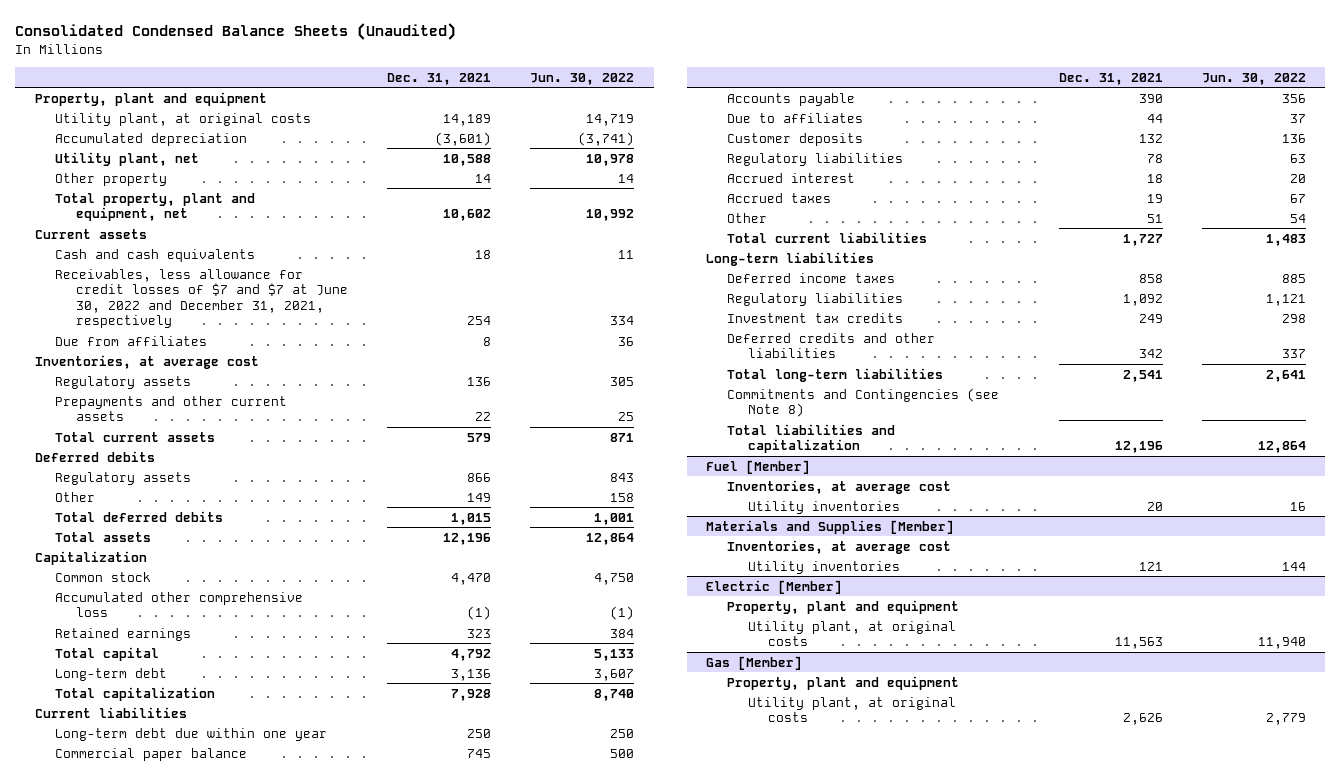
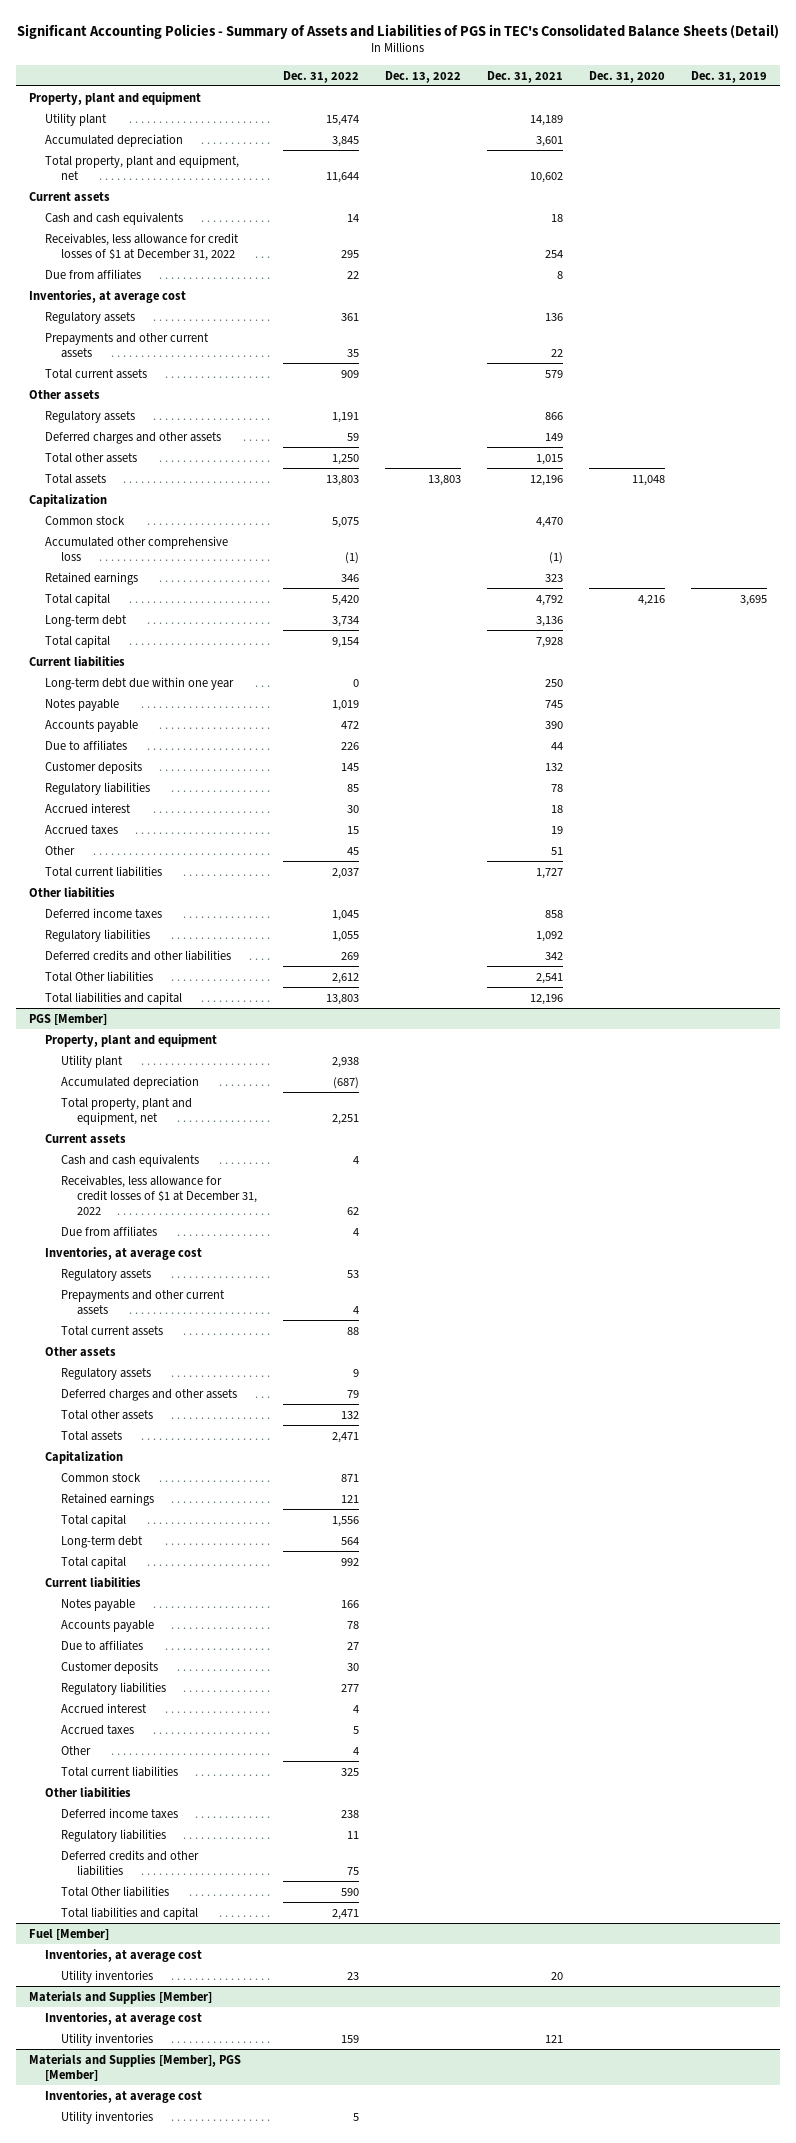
[15,22,457,40] Consolidated Condensed Balance Sheets (Unaudited) -> [16,23,779,39] Significant Accounting Policies - Summary of Assets and Liabilities of PGS in TEC's Consolidated Balance Sheets (Detail)
[530,72,635,85] Jun. 30, 2022 -> none
none -> [283,70,360,83] Dec. 31, 2022
none -> [384,70,461,83] Dec. 13, 2022
none -> [588,70,665,83] Dec. 31, 2020
none -> [690,70,767,83] Dec. 31, 2019
[55,151,200,166] Utility plant, net -> none
[55,172,168,186] Other property -> none
[55,112,312,126] Utility plant, at original costs -> [45,112,108,126] Utility plant
[435,131,492,146] (3,601) -> [535,135,563,147] 3,601
[55,268,349,329] Receivables, less allowance for credit losses of $7 and $7 at June 30, 2022 and December 31, 2021, respectively -> [45,232,240,261] Receivables, less allowance for credit losses of $1 at December 31, 2022
[34,450,155,462] Deferred debits -> [29,389,101,400] Other assets
[55,491,96,502] Other -> [45,431,222,444] Deferred charges and other assets
[55,510,224,522] Total deferred debits -> [45,452,138,463] Total other assets
[55,686,216,701] Total capitalization -> [45,634,111,648] Total capital
[55,747,248,761] Commercial paper balance -> [45,698,120,711] Notes payable
[706,251,875,266] Long-term liabilities -> none
none -> [29,886,116,898] Other liabilities
[726,312,903,323] Investment tax credits -> none
[726,387,999,418] Commitments and Contingencies (see Note 8) -> none
[726,367,943,382] Total long-term liabilities -> [45,970,154,982] Total Other liabilities
[726,423,895,454] Total liabilities and capitalization -> [45,991,183,1005] Total liabilities and capital
none -> [29,1013,108,1025] PGS [Member]
none -> [45,1033,218,1047] Property, plant and equipment
none -> [61,1054,124,1068] Utility plant
none -> [61,1075,200,1089] Accumulated depreciation
none -> [61,1097,193,1125] Total property, plant and equipment, net
none -> [45,1133,127,1144] Current assets
none -> [61,1153,200,1167] Cash and cash equivalents
none -> [61,1174,258,1215] Receivables, less allowance for credit losses of $1 at December 31, 2022
none -> [61,1225,158,1237] Due from affiliates
none -> [45,1246,203,1260] Inventories, at average cost
none -> [61,1268,152,1281] Regulatory assets
none -> [61,1289,226,1315] Prepayments and other current assets
none -> [61,1325,164,1336] Total current assets
none -> [45,1346,117,1357] Other assets
none -> [61,1367,152,1380] Regulatory assets
none -> [61,1388,238,1401] Deferred charges and other assets
none -> [61,1409,154,1420] Total other assets
none -> [61,1430,123,1441] Total assets
none -> [45,1450,124,1464] Capitalization
none -> [61,1472,142,1482] Common stock
none -> [61,1492,155,1506] Retained earnings
none -> [61,1513,127,1527] Total capital
none -> [61,1535,144,1548] Long-term debt
none -> [61,1555,127,1569] Total capital
none -> [45,1576,142,1588] Current liabilities
none -> [61,1598,136,1611] Notes payable
none -> [61,1619,155,1632] Accounts payable
none -> [61,1639,144,1651] Due to affiliates
none -> [61,1660,159,1674] Customer deposits
none -> [61,1681,167,1695] Regulatory liabilities
none -> [61,1702,148,1714] Accrued interest
none -> [61,1724,135,1735] Accrued taxes
none -> [61,1745,92,1755] Other
none -> [61,1765,179,1777] Total current liabilities
none -> [45,1786,132,1798] Other liabilities
none -> [61,1807,179,1819] Deferred income taxes
none -> [61,1828,167,1842] Regulatory liabilities
none -> [61,1849,200,1876] Deferred credits and other liabilities
none -> [61,1885,170,1897] Total Other liabilities
none -> [61,1906,199,1920] Total liabilities and capital
[706,579,843,594] Electric [Member] -> none
[726,599,959,614] Property, plant and equipment -> none
[747,620,956,647] Utility plant, at original costs -> none
[706,655,803,670] Gas [Member] -> none
[726,675,959,690] Property, plant and equipment -> none
[747,696,956,723] Utility plant, at original costs -> none
none -> [29,2053,242,2081] Materials and Supplies [Member], PGS [Member]
none -> [45,2089,203,2103] Inventories, at average cost
none -> [61,2110,154,2124] Utility inventories

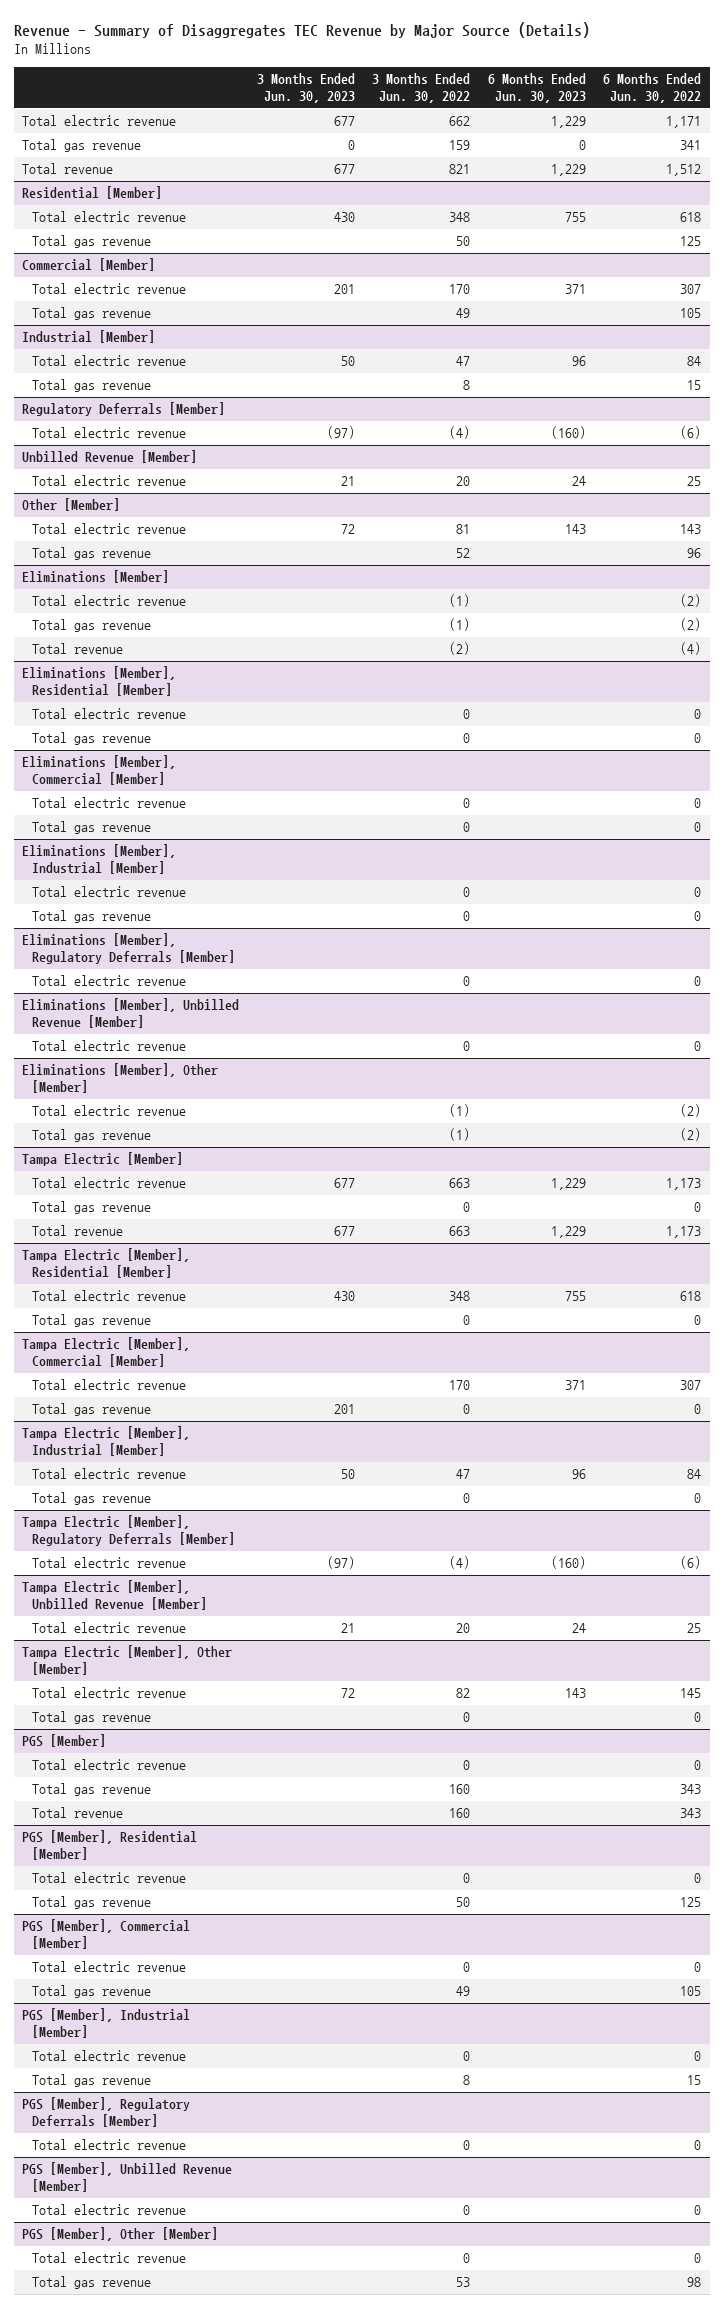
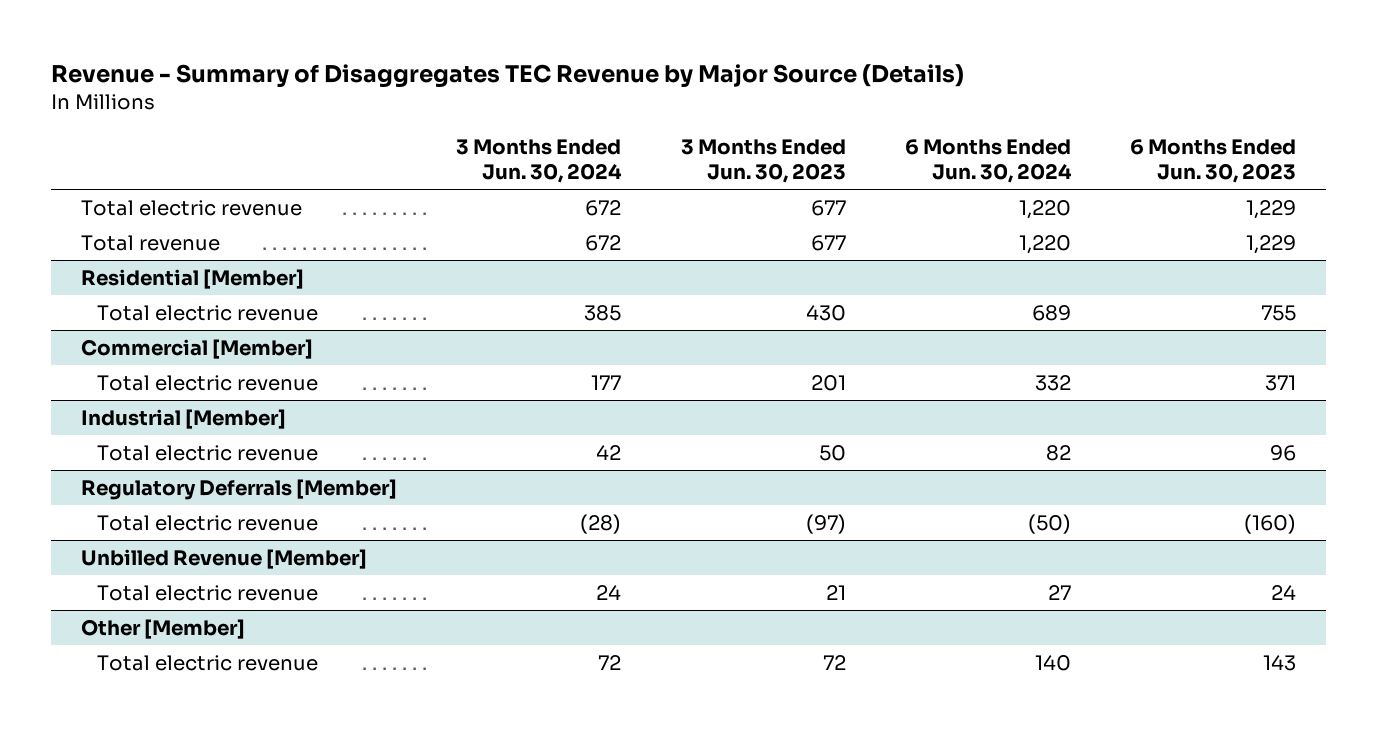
[372,73,471,103] 3 Months Ended Jun. 30, 2022 -> none
[603,73,702,103] 6 Months Ended Jun. 30, 2022 -> none
none -> [456,139,623,184] 3 Months Ended Jun. 30, 2024
none -> [904,139,1072,184] 6 Months Ended Jun. 30, 2024
[22,139,142,153] Total gas revenue -> none
[32,235,152,249] Total gas revenue -> none
[32,307,152,321] Total gas revenue -> none
[32,379,152,393] Total gas revenue -> none
[32,547,152,561] Total gas revenue -> none
[22,570,170,584] Eliminations [Member] -> none
[32,595,187,607] Total electric revenue -> none
[32,619,152,633] Total gas revenue -> none
[32,643,124,655] Total revenue -> none
[22,666,177,697] Eliminations [Member], Residential [Member] -> none
[32,708,187,720] Total electric revenue -> none
[32,732,152,746] Total gas revenue -> none
[22,755,177,786] Eliminations [Member], Commercial [Member] -> none
[32,797,187,809] Total electric revenue -> none
[32,821,152,835] Total gas revenue -> none
[22,844,177,875] Eliminations [Member], Industrial [Member] -> none
[32,886,187,898] Total electric revenue -> none
[32,910,152,924] Total gas revenue -> none
[22,933,236,965] Eliminations [Member], Regulatory Deferrals [Member] -> none
[32,975,187,987] Total electric revenue -> none
[22,998,240,1029] Eliminations [Member], Unbilled Revenue [Member] -> none
[32,1040,187,1052] Total electric revenue -> none
[22,1063,219,1094] Eliminations [Member], Other [Member] -> none
[32,1105,187,1117] Total electric revenue -> none
[32,1129,152,1143] Total gas revenue -> none
[22,1152,184,1167] Tampa Electric [Member] -> none
[32,1177,187,1189] Total electric revenue -> none
[32,1201,152,1215] Total gas revenue -> none
[32,1225,124,1237] Total revenue -> none
[22,1248,191,1279] Tampa Electric [Member], Residential [Member] -> none
[32,1290,187,1302] Total electric revenue -> none
[32,1314,152,1328] Total gas revenue -> none
[22,1337,191,1368] Tampa Electric [Member], Commercial [Member] -> none
[32,1379,187,1391] Total electric revenue -> none
[32,1403,152,1417] Total gas revenue -> none
[22,1426,191,1457] Tampa Electric [Member], Industrial [Member] -> none
[32,1468,187,1480] Total electric revenue -> none
[32,1492,152,1506] Total gas revenue -> none
[22,1515,236,1547] Tampa Electric [Member], Regulatory Deferrals [Member] -> none
[32,1557,187,1569] Total electric revenue -> none
[22,1580,208,1611] Tampa Electric [Member], Unbilled Revenue [Member] -> none
[32,1622,187,1634] Total electric revenue -> none
[22,1645,233,1676] Tampa Electric [Member], Other [Member] -> none
[32,1687,187,1699] Total electric revenue -> none
[32,1711,152,1725] Total gas revenue -> none
[22,1734,107,1748] PGS [Member] -> none
[32,1759,187,1771] Total electric revenue -> none
[32,1783,152,1797] Total gas revenue -> none
[32,1807,124,1819] Total revenue -> none
[22,1830,198,1861] PGS [Member], Residential [Member] -> none
[32,1872,187,1884] Total electric revenue -> none
[32,1896,152,1910] Total gas revenue -> none
[22,1919,191,1950] PGS [Member], Commercial [Member] -> none
[32,1961,187,1973] Total electric revenue -> none
[32,1985,152,1999] Total gas revenue -> none
[22,2008,191,2039] PGS [Member], Industrial [Member] -> none
[32,2050,187,2062] Total electric revenue -> none
[32,2074,152,2088] Total gas revenue -> none
[22,2097,191,2128] PGS [Member], Regulatory Deferrals [Member] -> none
[32,2139,187,2151] Total electric revenue -> none
[22,2162,233,2193] PGS [Member], Unbilled Revenue [Member] -> none
[32,2204,187,2216] Total electric revenue -> none
[22,2227,219,2242] PGS [Member], Other [Member] -> none
[32,2252,187,2264] Total electric revenue -> none
[32,2276,152,2290] Total gas revenue -> none

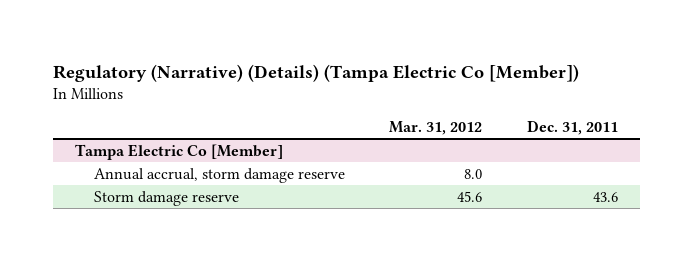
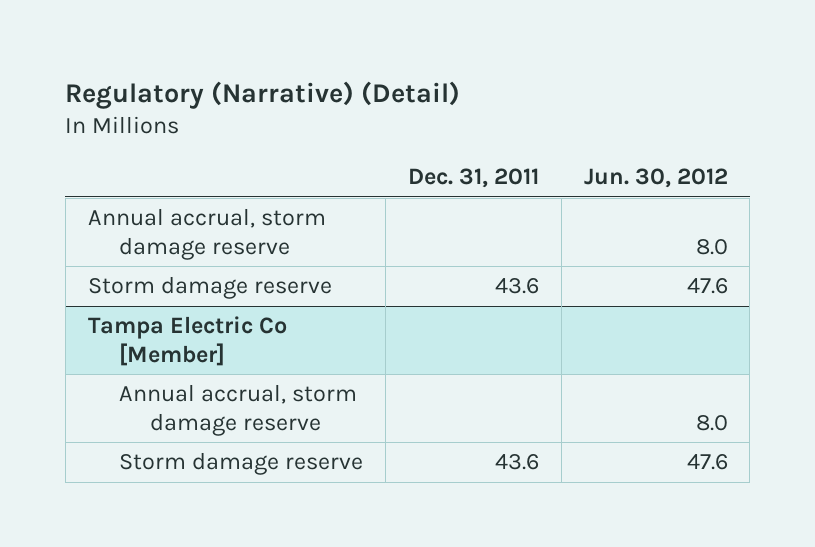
[52,63,579,82] Regulatory (Narrative) (Details) (Tampa Electric Co [Member]) -> [65,80,461,109] Regulatory (Narrative) (Detail)
[389,121,483,136] Mar. 31, 2012 -> none
none -> [583,167,728,188] Jun. 30, 2012
none -> [87,208,326,260] Annual accrual, storm damage reserve
none -> [87,276,332,300] Storm damage reserve

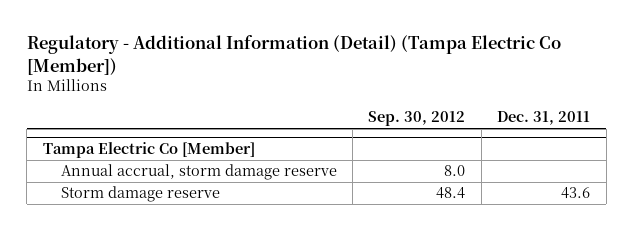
[65,80,461,109] Regulatory (Narrative) (Detail) -> [26,35,561,75] Regulatory - Additional Information (Detail) (Tampa Electric Co [Member])
[583,167,728,188] Jun. 30, 2012 -> none
none -> [368,111,466,127] Sep. 30, 2012
[87,208,326,260] Annual accrual, storm damage reserve -> none
[87,276,332,300] Storm damage reserve -> none

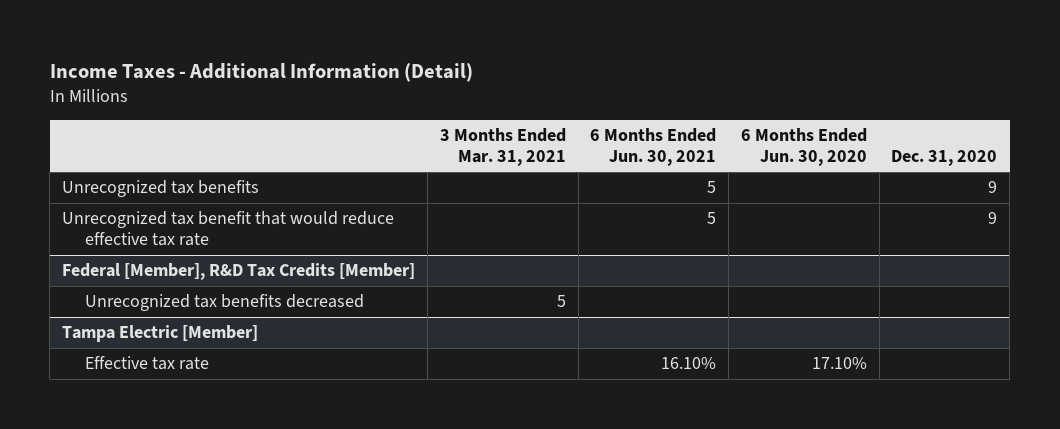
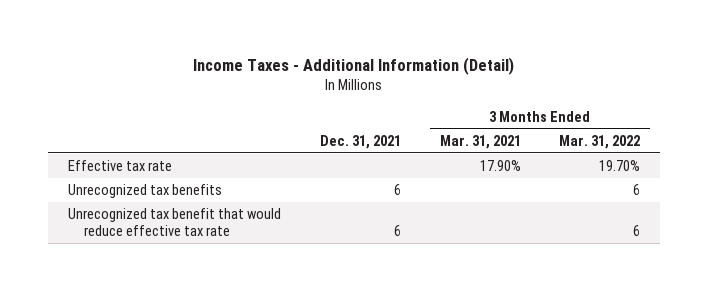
[590,128,717,166] 6 Months Ended Jun. 30, 2021 -> none
[740,128,867,166] 6 Months Ended Jun. 30, 2020 -> none
[891,149,998,166] Dec. 31, 2020 -> none
none -> [319,134,401,149] Dec. 31, 2021
none -> [559,134,641,149] Mar. 31, 2022
none -> [67,160,172,172] Effective tax rate
[62,263,416,281] Federal [Member], R&D Tax Credits [Member] -> none
[84,294,364,312] Unrecognized tax benefits decreased -> none
[62,325,259,343] Tampa Electric [Member] -> none
[84,356,209,371] Effective tax rate -> none

